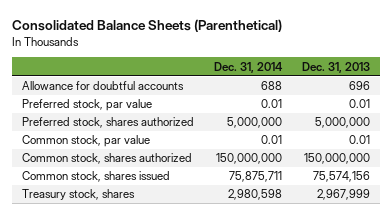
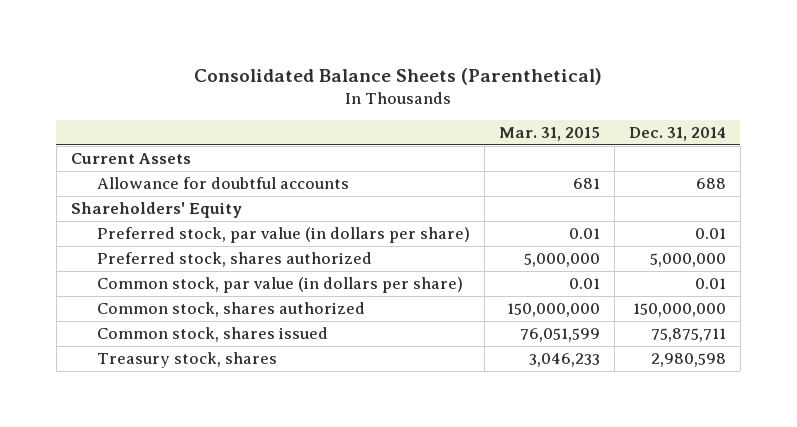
[301,61,370,73] Dec. 31, 2013 -> none
none -> [498,127,600,142] Mar. 31, 2015
none -> [70,152,191,164] Current Assets
none -> [70,201,242,218] Shareholders' Equity
[21,99,152,112] Preferred stock, par value -> [96,226,470,243] Preferred stock, par value (in dollars per share)
[21,135,150,148] Common stock, par value -> [96,276,463,293] Common stock, par value (in dollars per share)

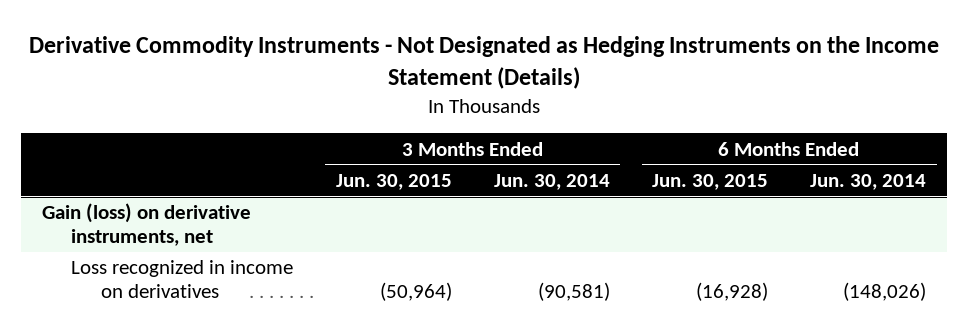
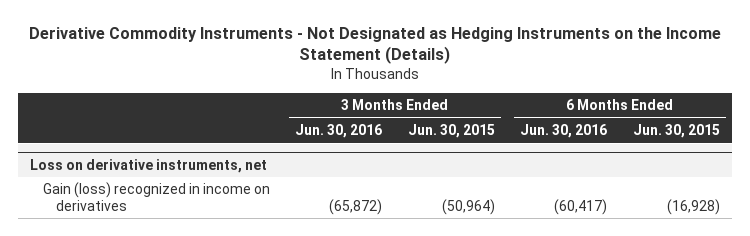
[493,173,610,190] Jun. 30, 2014 -> none
[810,173,927,190] Jun. 30, 2014 -> none
none -> [295,124,383,139] Jun. 30, 2016
none -> [520,124,608,139] Jun. 30, 2016
[41,203,251,247] Gain (loss) on derivative instruments, net -> [30,158,268,173] Loss on derivative instruments, net
[71,260,294,299] Loss recognized in income on derivatives -> [42,182,270,211] Gain (loss) recognized in income on derivatives

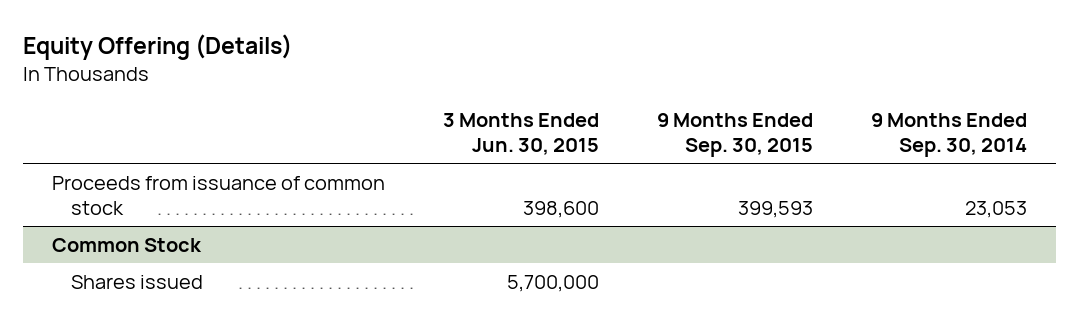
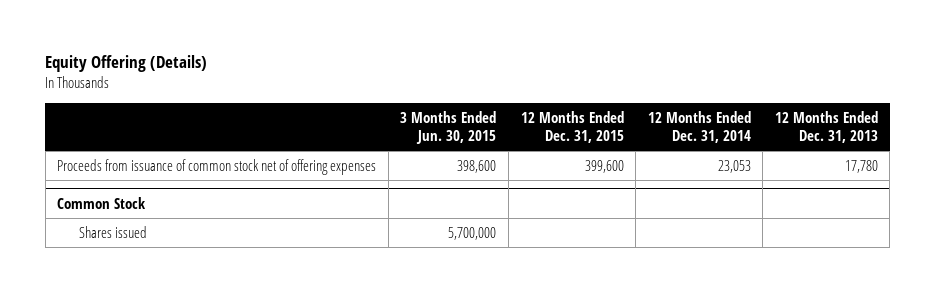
[657,112,814,158] 9 Months Ended Sep. 30, 2015 -> none
[871,112,1028,158] 9 Months Ended Sep. 30, 2014 -> none
none -> [520,110,624,143] 12 Months Ended Dec. 31, 2015
none -> [647,110,751,143] 12 Months Ended Dec. 31, 2014
none -> [774,110,878,143] 12 Months Ended Dec. 31, 2013
[51,175,385,216] Proceeds from issuance of common stock -> [57,158,377,175] Proceeds from issuance of common stock net of offering expenses

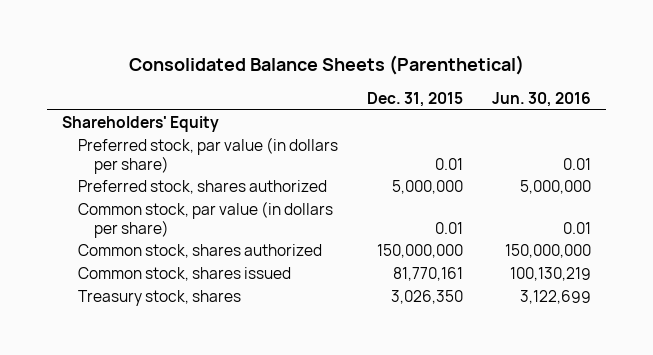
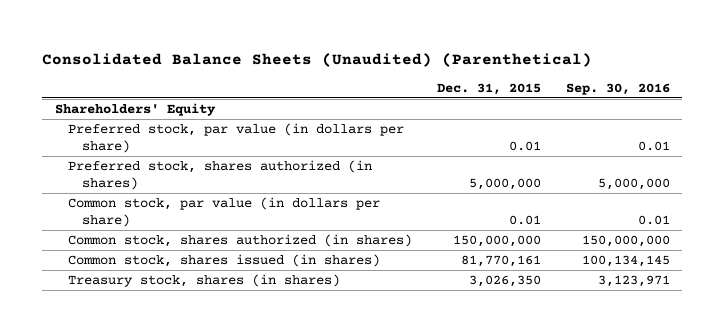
[128,55,524,76] Consolidated Balance Sheets (Parenthetical) -> [42,52,593,67] Consolidated Balance Sheets (Unaudited) (Parenthetical)
[492,91,592,107] Jun. 30, 2016 -> none
none -> [565,82,670,95] Sep. 30, 2016
[78,180,328,195] Preferred stock, shares authorized -> [68,160,373,190] Preferred stock, shares authorized (in shares)
[78,244,323,259] Common stock, shares authorized -> [68,234,413,248] Common stock, shares authorized (in shares)
[78,267,292,282] Common stock, shares issued -> [68,254,381,268] Common stock, shares issued (in shares)
[78,290,242,307] Treasury stock, shares -> [68,274,341,288] Treasury stock, shares (in shares)

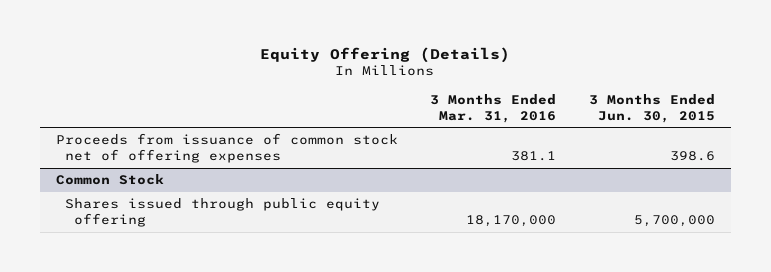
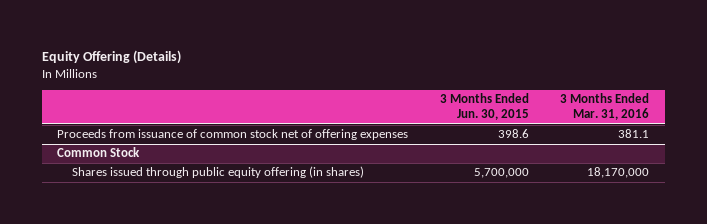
[64,198,380,228] Shares issued through public equity offering -> [72,166,365,179] Shares issued through public equity offering (in shares)

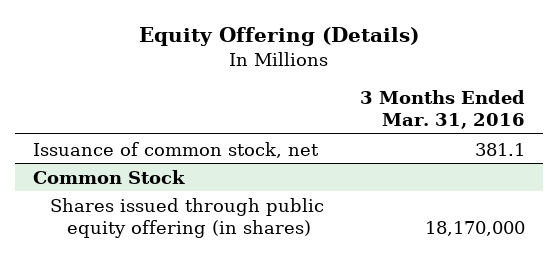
[439,93,529,121] 3 Months Ended Jun. 30, 2015 -> none
[57,129,409,141] Proceeds from issuance of common stock net of offering expenses -> [33,141,320,158] Issuance of common stock, net

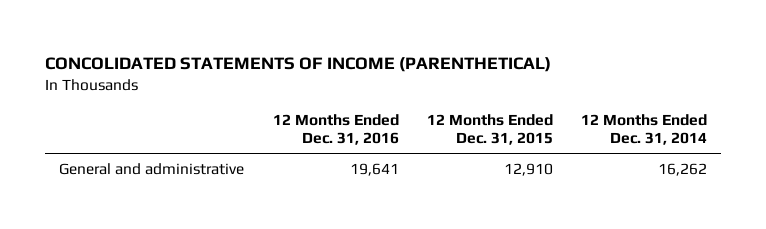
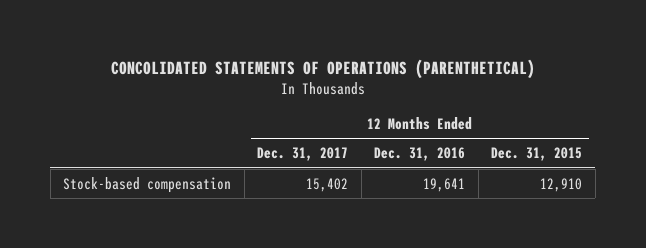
[45,57,552,73] CONCOLIDATED STATEMENTS OF INCOME (PARENTHETICAL) -> [110,58,535,79] CONCOLIDATED STATEMENTS OF OPERATIONS (PARENTHETICAL)
[580,113,707,146] 12 Months Ended Dec. 31, 2014 -> none
none -> [257,147,349,162] Dec. 31, 2017
[59,162,245,175] General and administrative -> [63,176,232,193] Stock-based compensation

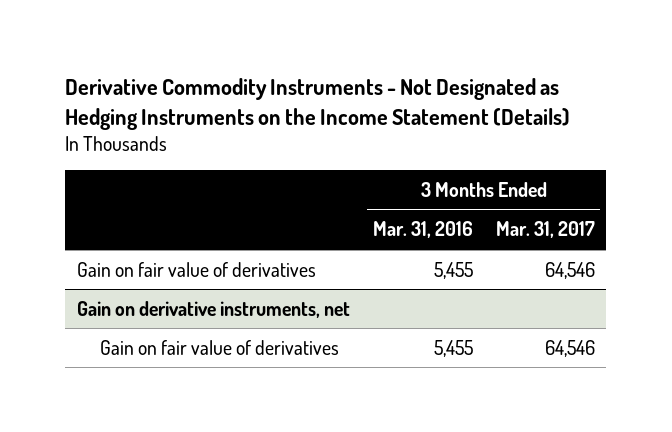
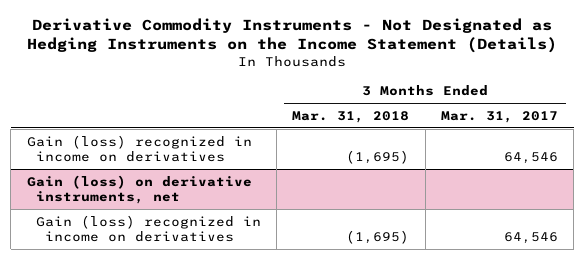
[372,221,473,239] Mar. 31, 2016 -> none
none -> [292,110,410,123] Mar. 31, 2018
[76,261,316,277] Gain on fair value of derivatives -> [26,134,252,163] Gain (loss) recognized in income on derivatives
[76,300,350,318] Gain on derivative instruments, net -> [26,174,252,205] Gain (loss) on derivative instruments, net
[100,339,340,355] Gain on fair value of derivatives -> [35,214,261,243] Gain (loss) recognized in income on derivatives

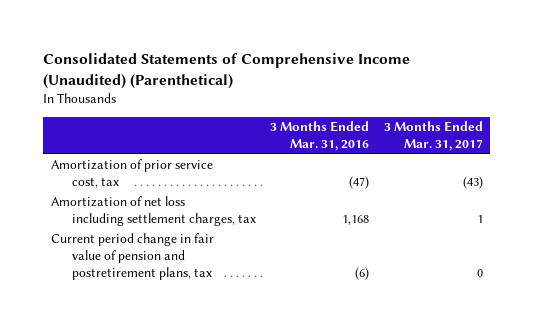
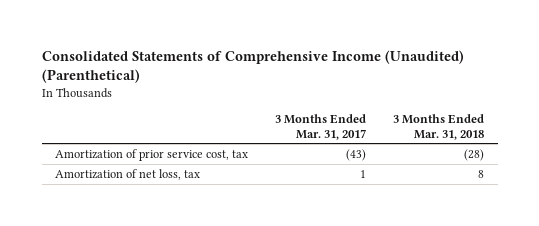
[270,121,370,152] 3 Months Ended Mar. 31, 2016 -> none
none -> [393,114,485,140] 3 Months Ended Mar. 31, 2018
[50,233,214,280] Current period change in fair value of pension and postretirement plans, tax -> none
[50,196,256,227] Amortization of net loss including settlement charges, tax -> [55,168,201,180] Amortization of net loss, tax

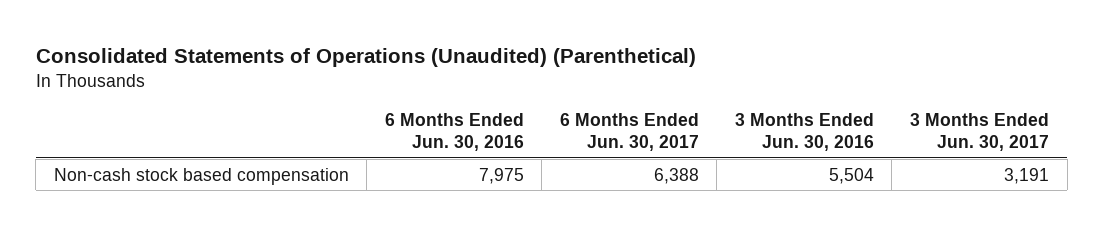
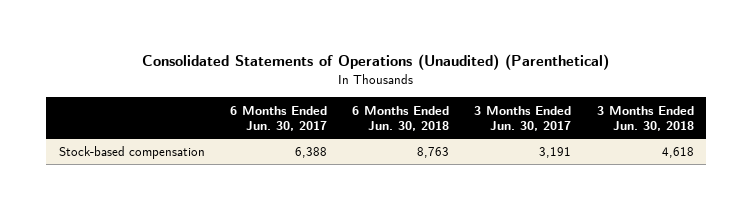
[384,113,524,152] 6 Months Ended Jun. 30, 2016 -> none
[734,113,874,152] 3 Months Ended Jun. 30, 2016 -> none
none -> [352,105,450,132] 6 Months Ended Jun. 30, 2018
none -> [596,105,694,132] 3 Months Ended Jun. 30, 2018
[53,167,349,185] Non-cash stock based compensation -> [58,146,205,160] Stock-based compensation

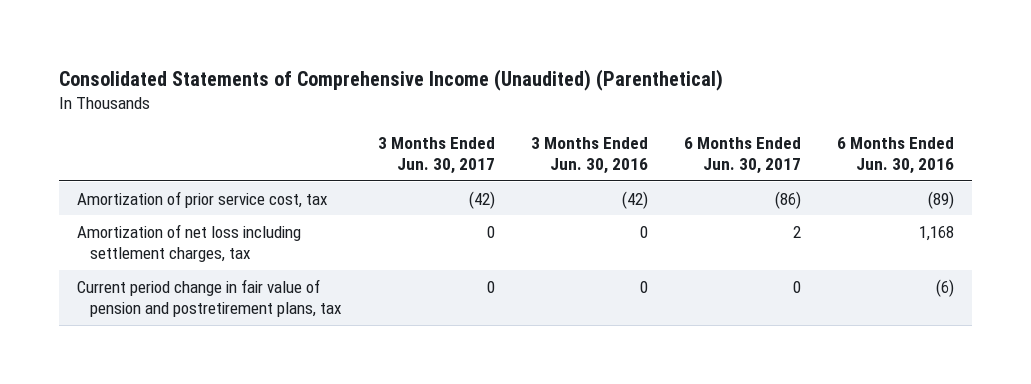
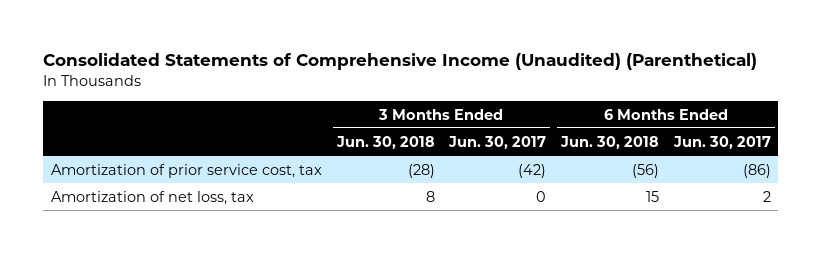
[530,136,648,175] 3 Months Ended Jun. 30, 2016 -> none
[836,136,954,175] 6 Months Ended Jun. 30, 2016 -> none
none -> [335,135,435,149] Jun. 30, 2018
none -> [560,135,660,149] Jun. 30, 2018
[77,278,342,318] Current period change in fair value of pension and postretirement plans, tax -> none
[77,223,302,263] Amortization of net loss including settlement charges, tax -> [50,190,254,205] Amortization of net loss, tax

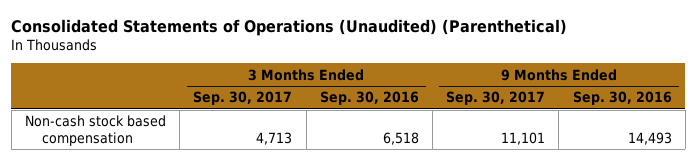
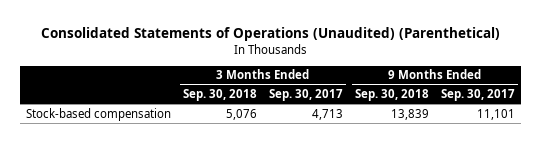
[319,91,419,106] Sep. 30, 2016 -> none
[572,91,672,106] Sep. 30, 2016 -> none
none -> [183,89,258,102] Sep. 30, 2018
none -> [355,89,430,102] Sep. 30, 2018
[25,115,167,146] Non-cash stock based compensation -> [26,107,172,121] Stock-based compensation

